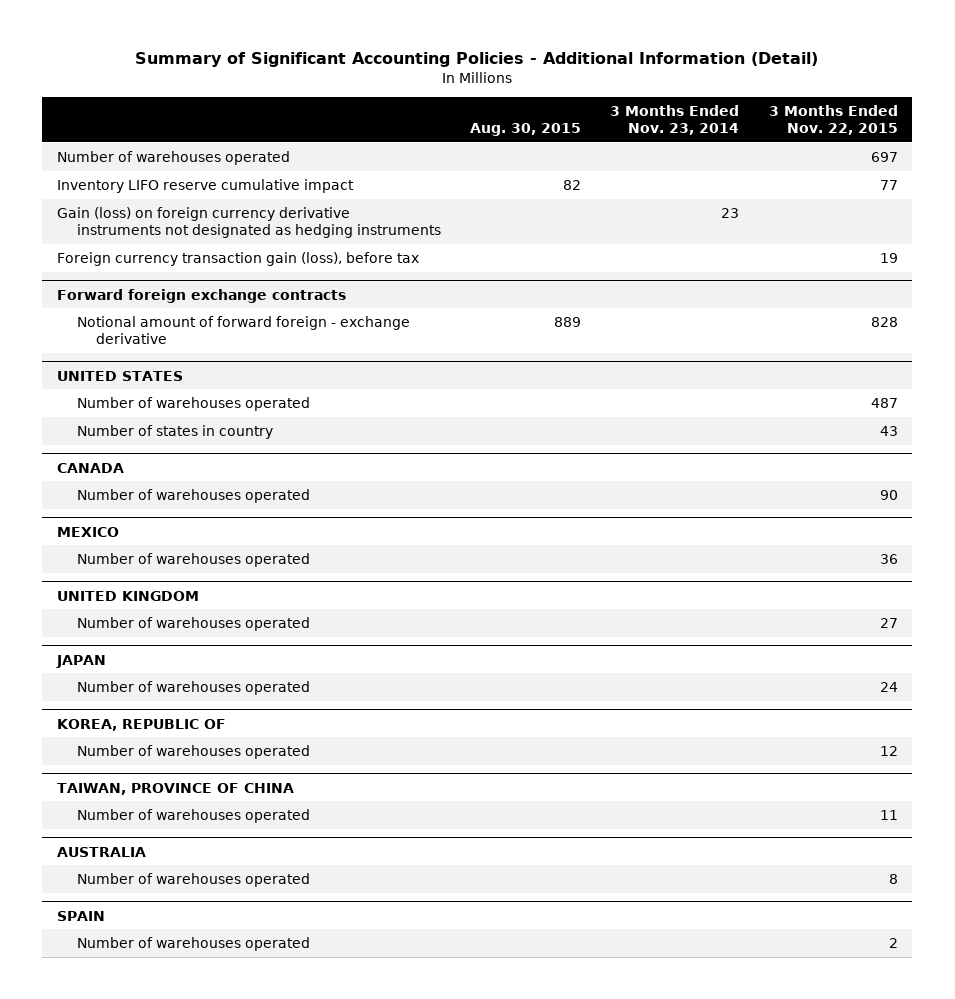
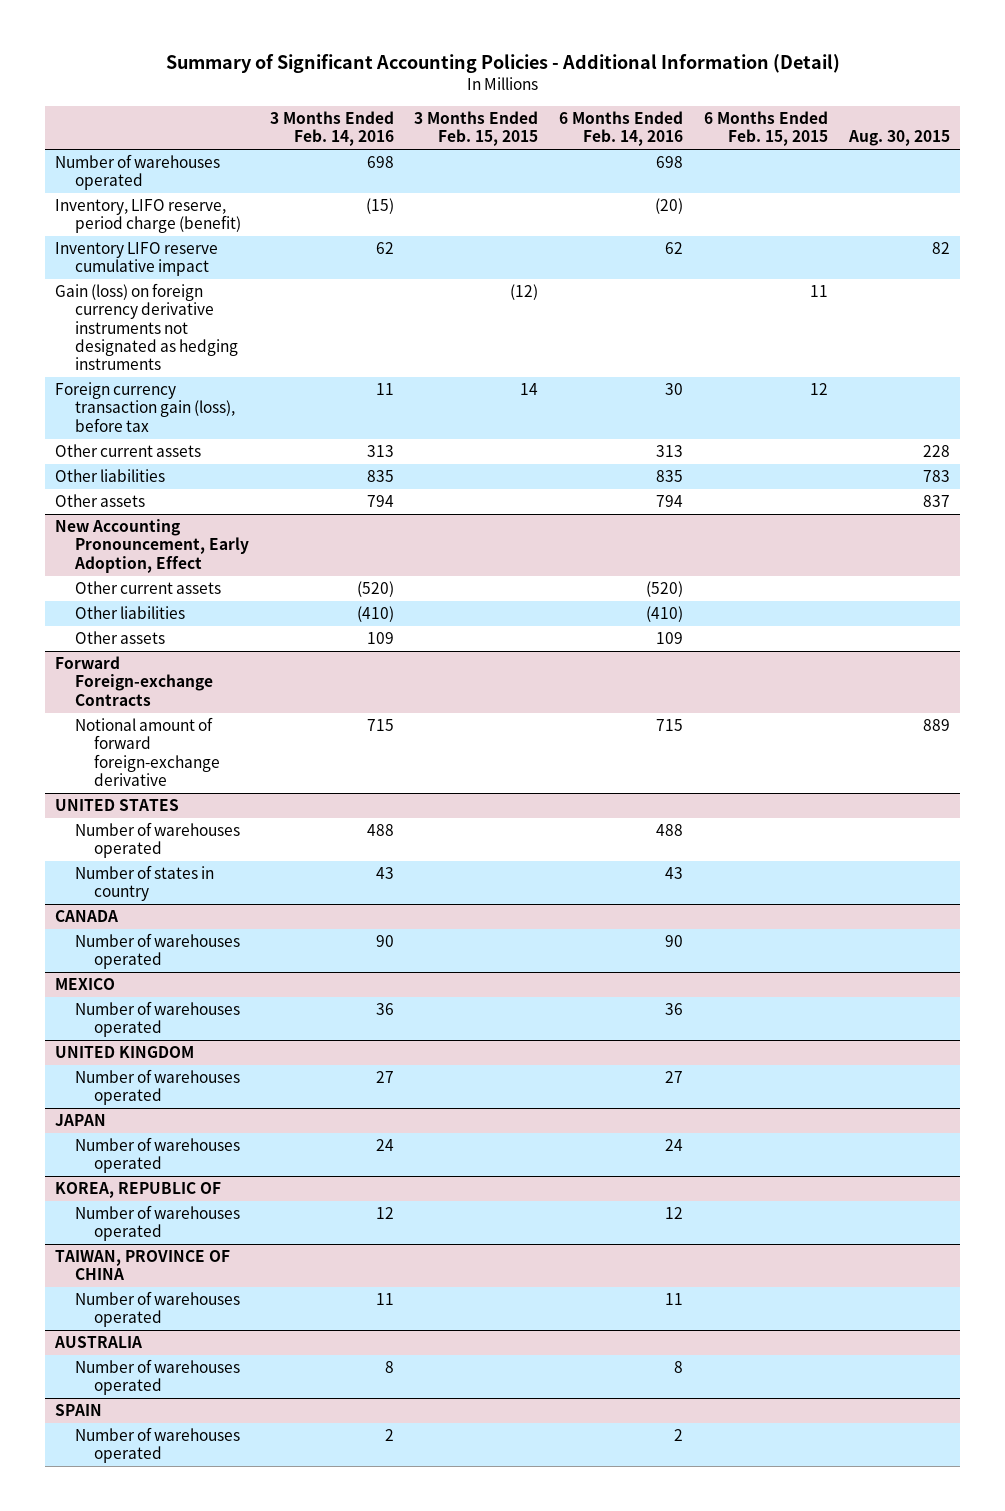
[610,104,740,135] 3 Months Ended Nov. 23, 2014 -> none
[768,104,898,135] 3 Months Ended Nov. 22, 2015 -> none
none -> [269,111,394,147] 3 Months Ended Feb. 14, 2016
none -> [414,111,539,147] 3 Months Ended Feb. 15, 2015
none -> [559,111,684,147] 6 Months Ended Feb. 14, 2016
none -> [703,111,828,147] 6 Months Ended Feb. 15, 2015
none -> [55,199,241,234] Inventory, LIFO reserve, period charge (benefit)
none -> [55,444,202,458] Other current assets
none -> [55,469,166,483] Other liabilities
none -> [55,494,146,508] Other assets
none -> [55,519,249,573] New Accounting Pronouncement, Early Adoption, Effect
none -> [74,581,221,595] Other current assets
none -> [74,606,185,620] Other liabilities
none -> [74,631,165,645] Other assets
[57,288,347,303] Forward foreign exchange contracts -> [55,656,213,706] Forward Foreign-exchange Contracts
[76,315,410,345] Notional amount of forward foreign - exchange derivative -> [74,717,221,787] Notional amount of forward foreign-exchange derivative

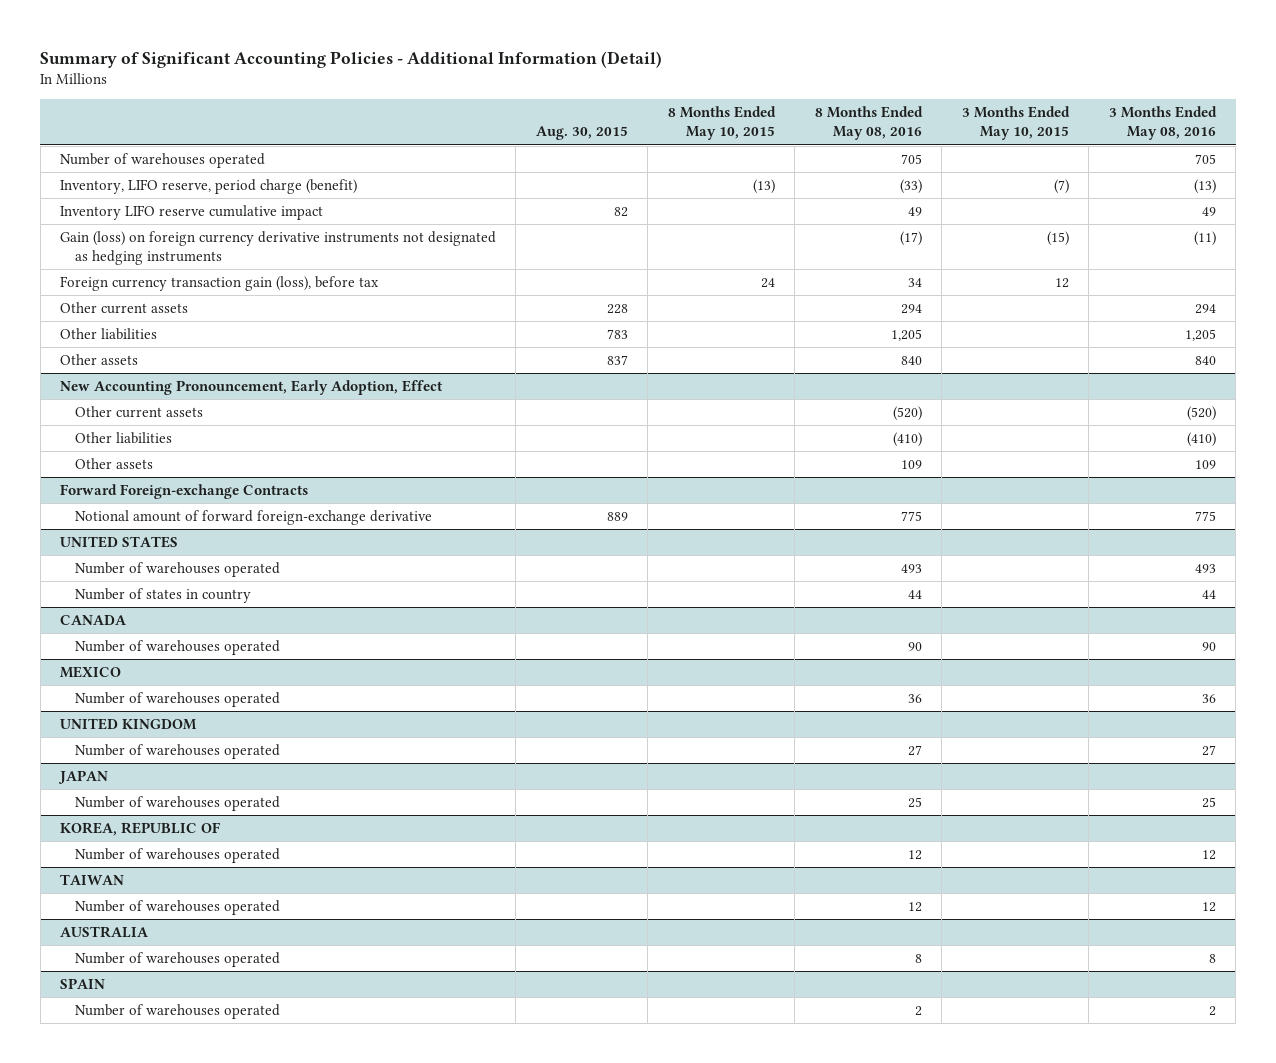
[269,111,394,147] 3 Months Ended Feb. 14, 2016 -> none
[414,111,539,147] 3 Months Ended Feb. 15, 2015 -> none
[559,111,684,147] 6 Months Ended Feb. 14, 2016 -> none
[703,111,828,147] 6 Months Ended Feb. 15, 2015 -> none
none -> [667,106,776,141] 8 Months Ended May 10, 2015
none -> [814,106,923,141] 8 Months Ended May 08, 2016
none -> [961,106,1070,141] 3 Months Ended May 10, 2015
none -> [1108,106,1217,141] 3 Months Ended May 08, 2016
[55,1250,231,1281] TAIWAN, PROVINCE OF CHINA -> [59,874,124,886] TAIWAN

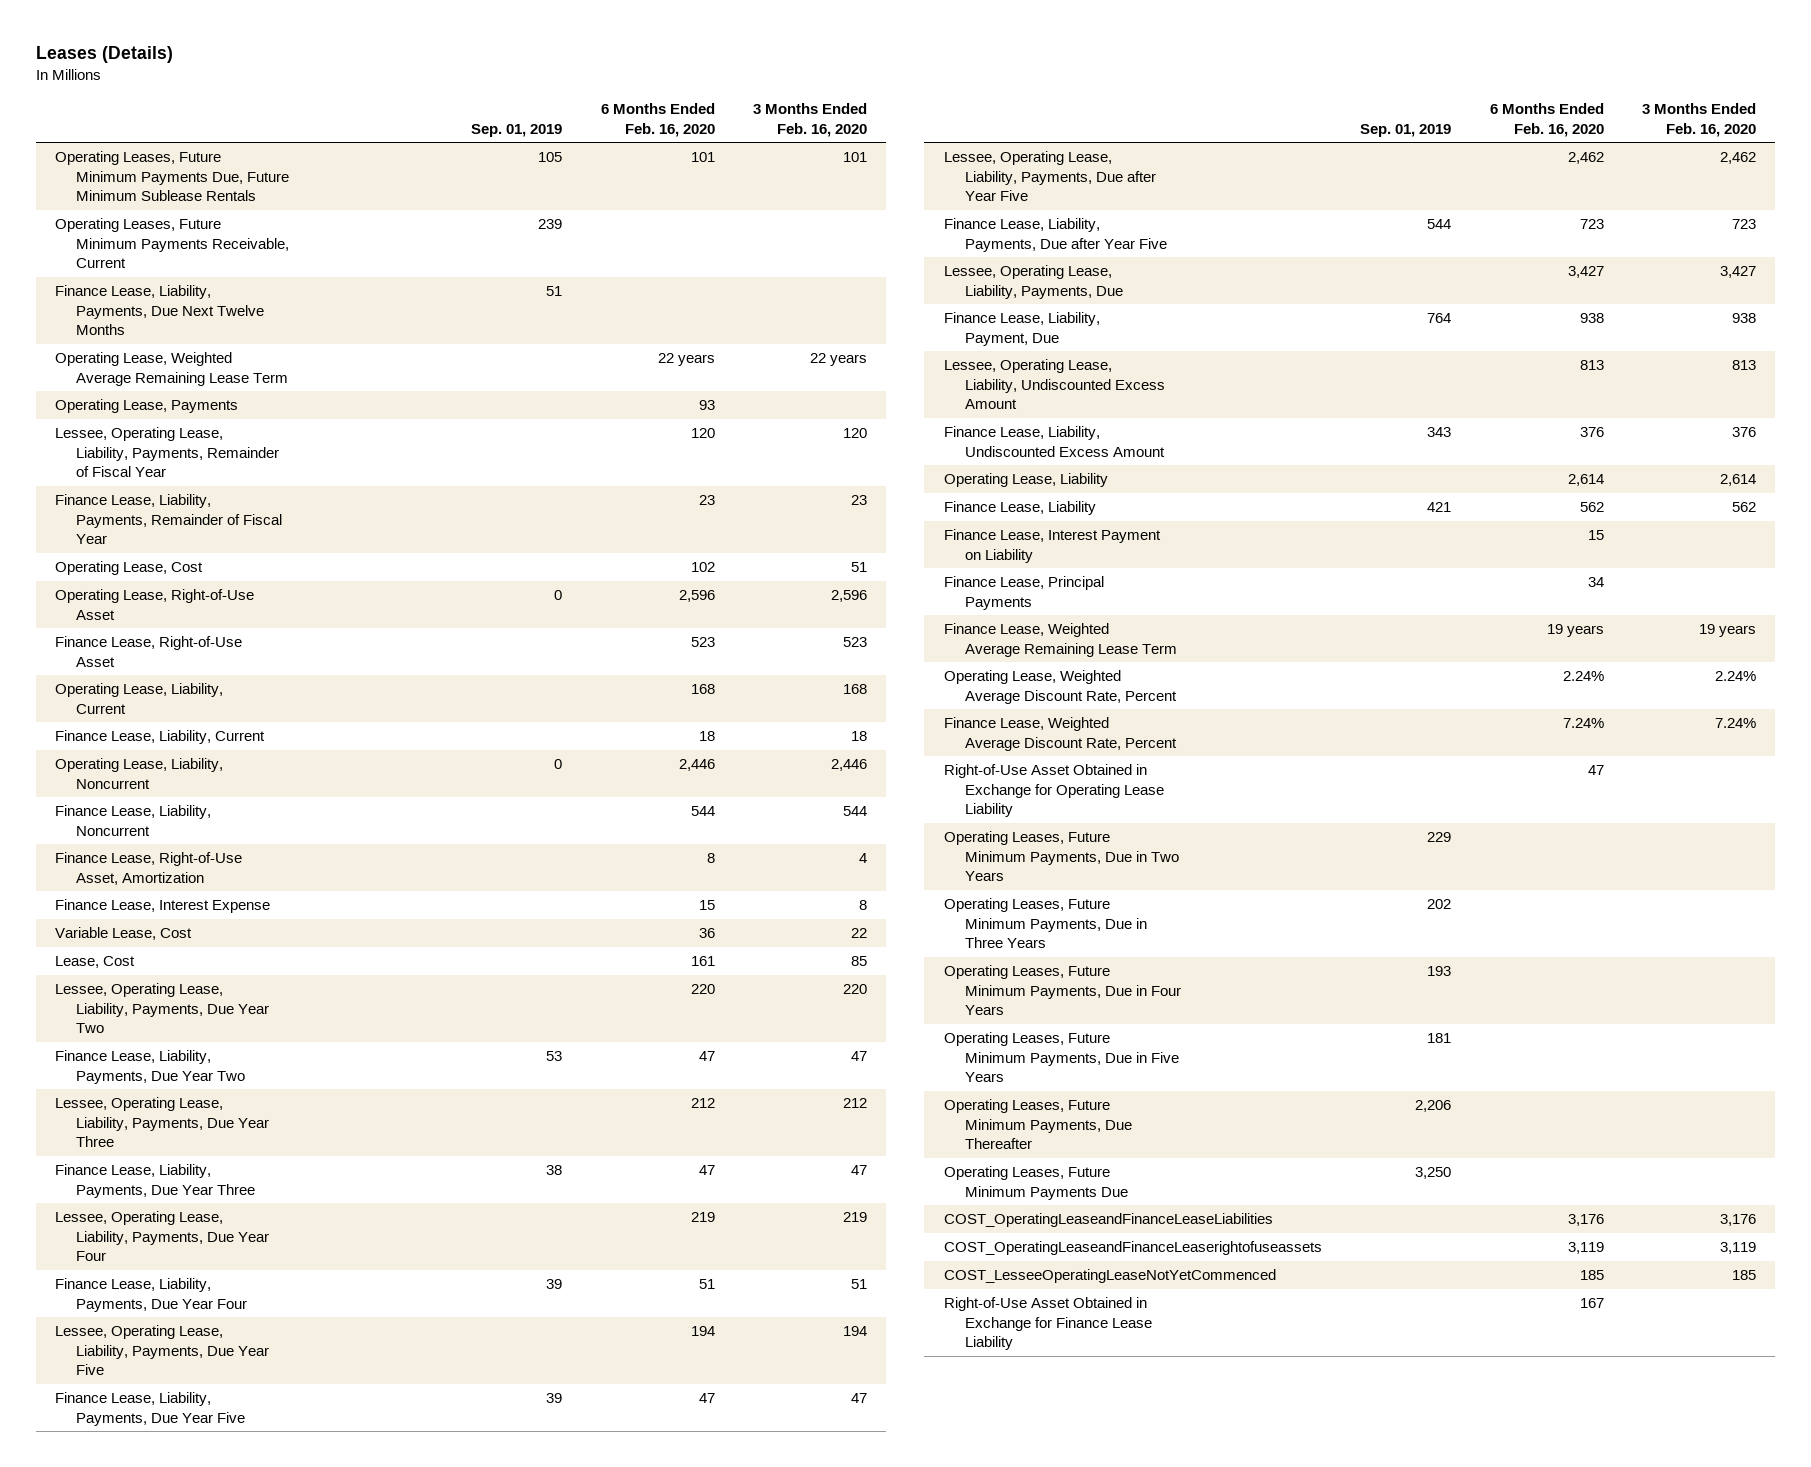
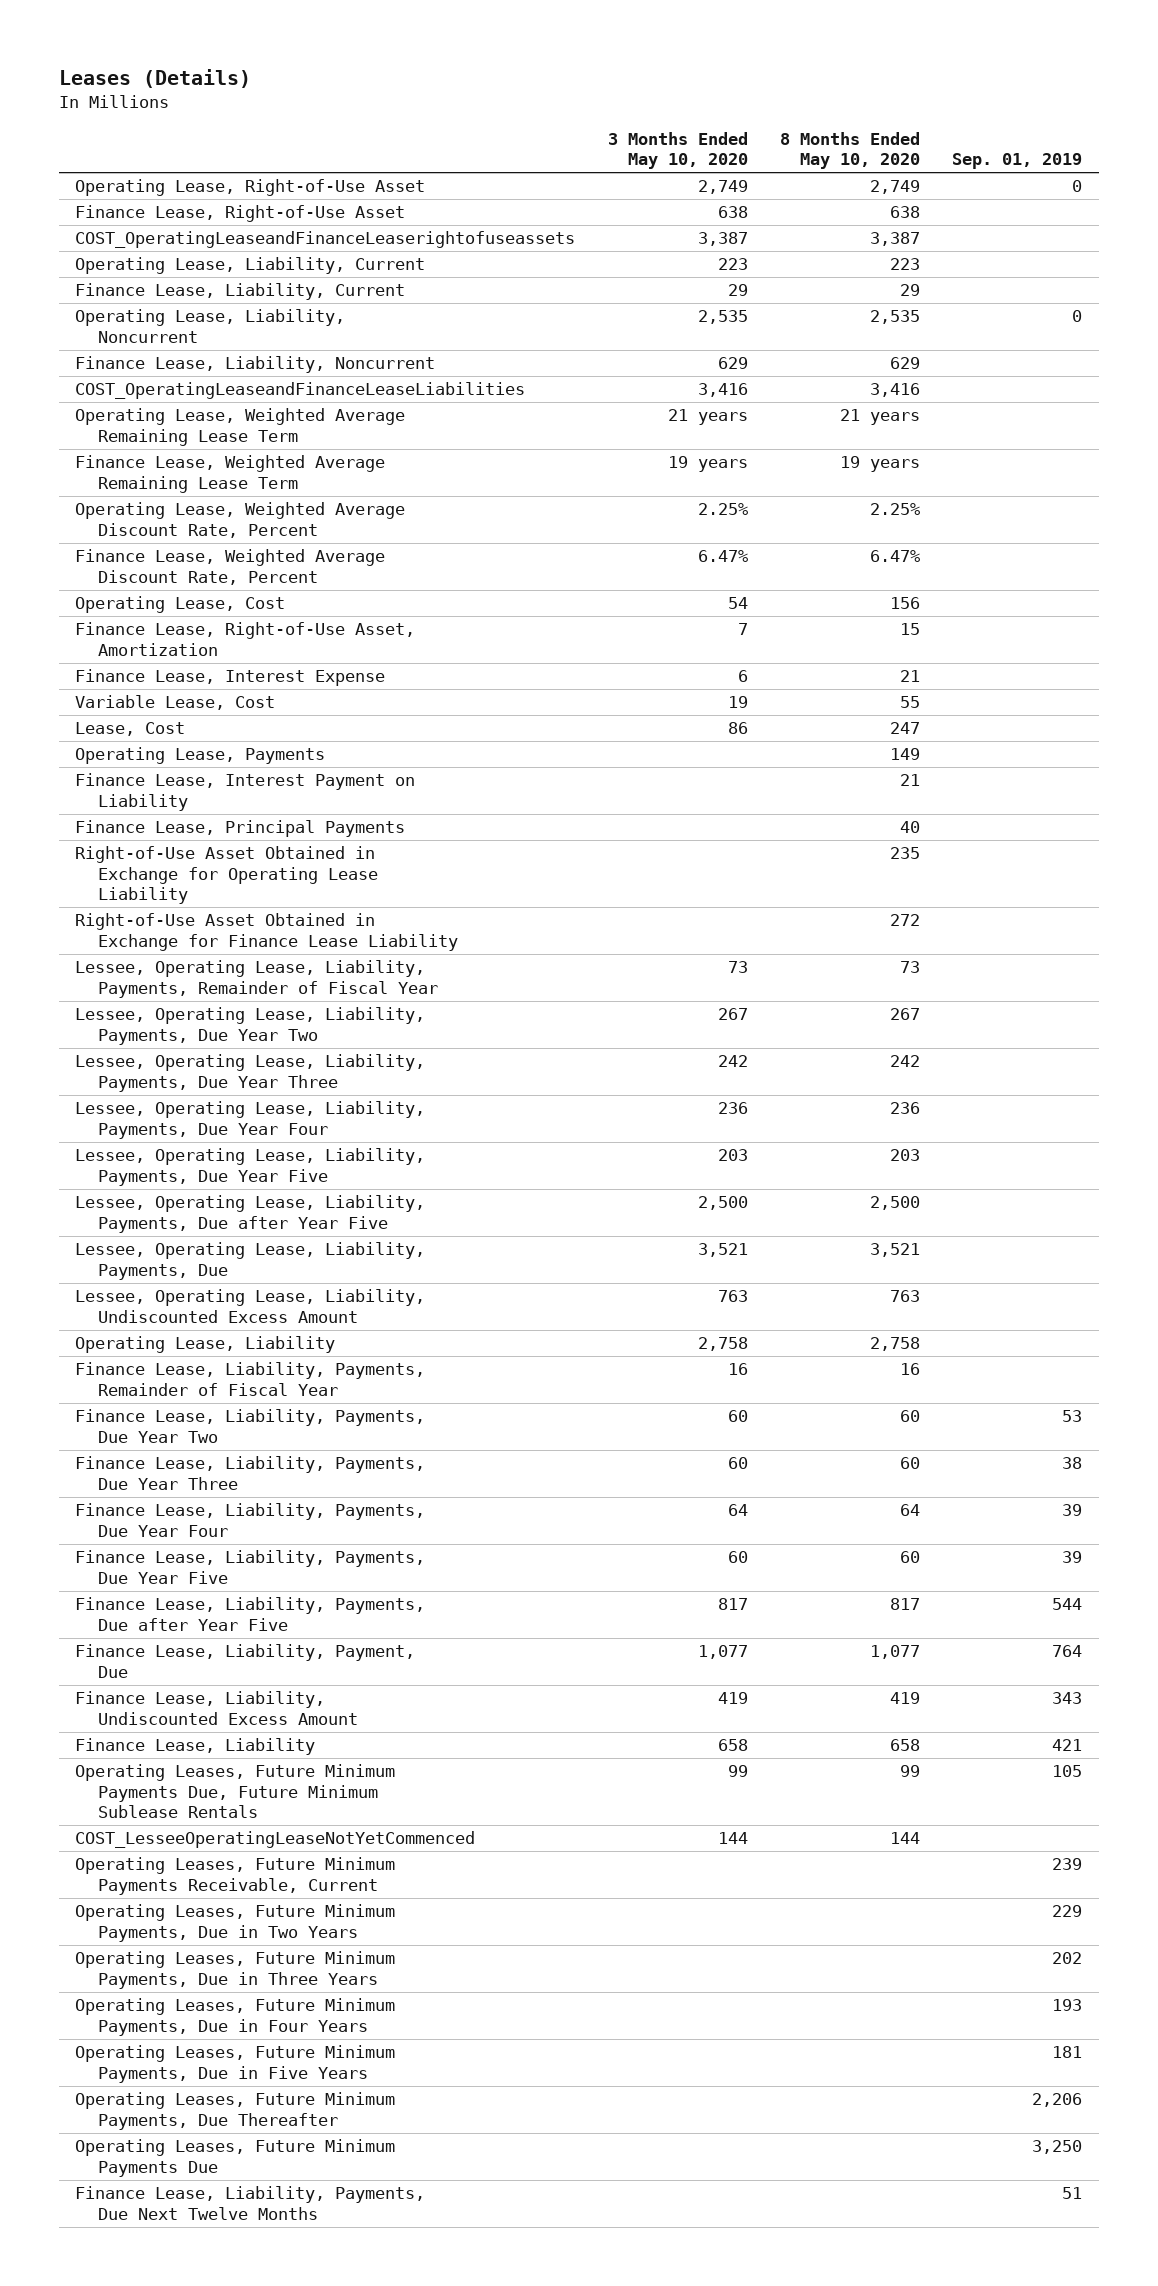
[600,103,715,137] 6 Months Ended Feb. 16, 2020 -> none
[753,103,868,137] 3 Months Ended Feb. 16, 2020 -> none
none -> [607,131,748,170] 3 Months Ended May 10, 2020
none -> [780,131,921,170] 8 Months Ended May 10, 2020
[943,1241,1322,1256] COST_OperatingLeaseandFinanceLeaserightofuseassets -> [75,231,576,249] COST_OperatingLeaseandFinanceLeaserightofuseassets
[943,1213,1273,1228] COST_OperatingLeaseandFinanceLeaseLiabilities -> [75,382,526,400] COST_OperatingLeaseandFinanceLeaseLiabilities
[54,352,289,386] Operating Lease, Weighted Average Remaining Lease Term -> [75,408,406,446] Operating Lease, Weighted Average Remaining Lease Term
[943,623,1177,657] Finance Lease, Weighted Average Remaining Lease Term -> [75,455,386,493] Finance Lease, Weighted Average Remaining Lease Term
[943,670,1177,704] Operating Lease, Weighted Average Discount Rate, Percent -> [75,502,406,538] Operating Lease, Weighted Average Discount Rate, Percent
[943,717,1177,751] Finance Lease, Weighted Average Discount Rate, Percent -> [75,549,386,585] Finance Lease, Weighted Average Discount Rate, Percent
[54,561,203,576] Operating Lease, Cost -> [75,596,286,614] Operating Lease, Cost
[54,399,238,414] Operating Lease, Payments -> [75,747,326,765] Operating Lease, Payments
[943,529,1161,563] Finance Lease, Interest Payment on Liability -> [75,773,416,811] Finance Lease, Interest Payment on Liability
[943,576,1104,610] Finance Lease, Principal Payments -> [75,820,406,838] Finance Lease, Principal Payments
[943,764,1164,818] Right-of-Use Asset Obtained in Exchange for Operating Lease Liability -> [75,846,379,904] Right-of-Use Asset Obtained in Exchange for Operating Lease Liability
[943,1297,1152,1351] Right-of-Use Asset Obtained in Exchange for Finance Lease Liability -> [75,913,459,951] Right-of-Use Asset Obtained in Exchange for Finance Lease Liability
[54,427,280,478] Lessee, Operating Lease, Liability, Payments, Remainder of Fiscal Year -> [75,960,439,998] Lessee, Operating Lease, Liability, Payments, Remainder of Fiscal Year
[54,494,283,545] Finance Lease, Liability, Payments, Remainder of Fiscal Year -> [75,1362,426,1396] Finance Lease, Liability, Payments, Remainder of Fiscal Year
[54,1050,246,1084] Finance Lease, Liability, Payments, Due Year Two -> [75,1409,426,1443] Finance Lease, Liability, Payments, Due Year Two
[54,1164,256,1198] Finance Lease, Liability, Payments, Due Year Three -> [75,1456,426,1490] Finance Lease, Liability, Payments, Due Year Three
[54,1278,248,1312] Finance Lease, Liability, Payments, Due Year Four -> [75,1503,426,1537] Finance Lease, Liability, Payments, Due Year Four
[54,1392,246,1426] Finance Lease, Liability, Payments, Due Year Five -> [75,1550,426,1584] Finance Lease, Liability, Payments, Due Year Five
[943,218,1167,252] Finance Lease, Liability, Payments, Due after Year Five -> [75,1597,426,1631] Finance Lease, Liability, Payments, Due after Year Five
[943,312,1100,346] Finance Lease, Liability, Payment, Due -> [75,1644,416,1678] Finance Lease, Liability, Payment, Due
[943,426,1165,457] Finance Lease, Liability, Undiscounted Excess Amount -> [75,1691,359,1725] Finance Lease, Liability, Undiscounted Excess Amount
[54,151,290,202] Operating Leases, Future Minimum Payments Due, Future Minimum Sublease Rentals -> [75,1764,396,1818] Operating Leases, Future Minimum Payments Due, Future Minimum Sublease Rentals
[943,1269,1276,1284] COST_LesseeOperatingLeaseNotYetCommenced -> [75,1831,476,1849] COST_LesseeOperatingLeaseNotYetCommenced
[54,218,290,269] Operating Leases, Future Minimum Payments Receivable, Current -> [75,1857,396,1895] Operating Leases, Future Minimum Payments Receivable, Current
[54,285,265,336] Finance Lease, Liability, Payments, Due Next Twelve Months -> [75,2186,426,2220] Finance Lease, Liability, Payments, Due Next Twelve Months

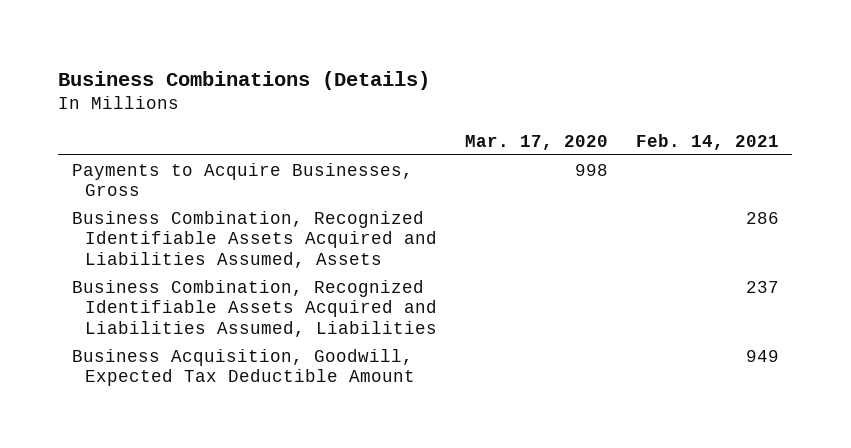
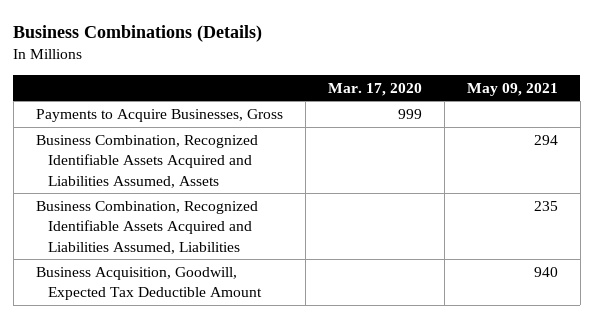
[635,133,779,150] Feb. 14, 2021 -> none
none -> [466,82,558,96] May 09, 2021
[574,163,608,176] 998 -> [397,108,422,119] 999

